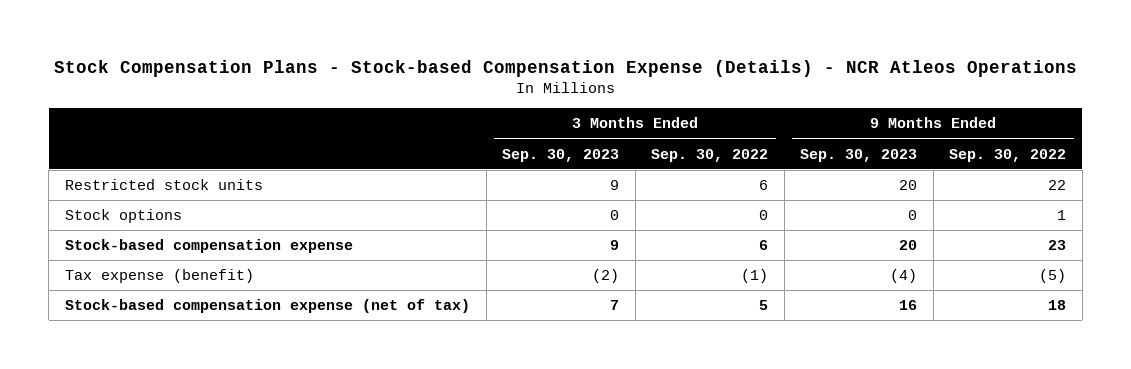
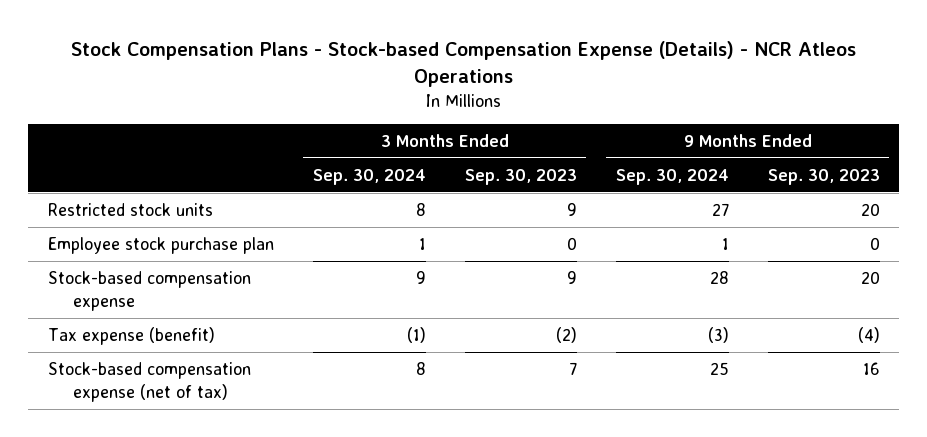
[651,148,769,162] Sep. 30, 2022 -> none
[949,148,1067,162] Sep. 30, 2022 -> none
none -> [312,168,426,185] Sep. 30, 2024
none -> [615,168,729,185] Sep. 30, 2024
[64,209,182,224] Stock options -> [47,236,274,254] Employee stock purchase plan

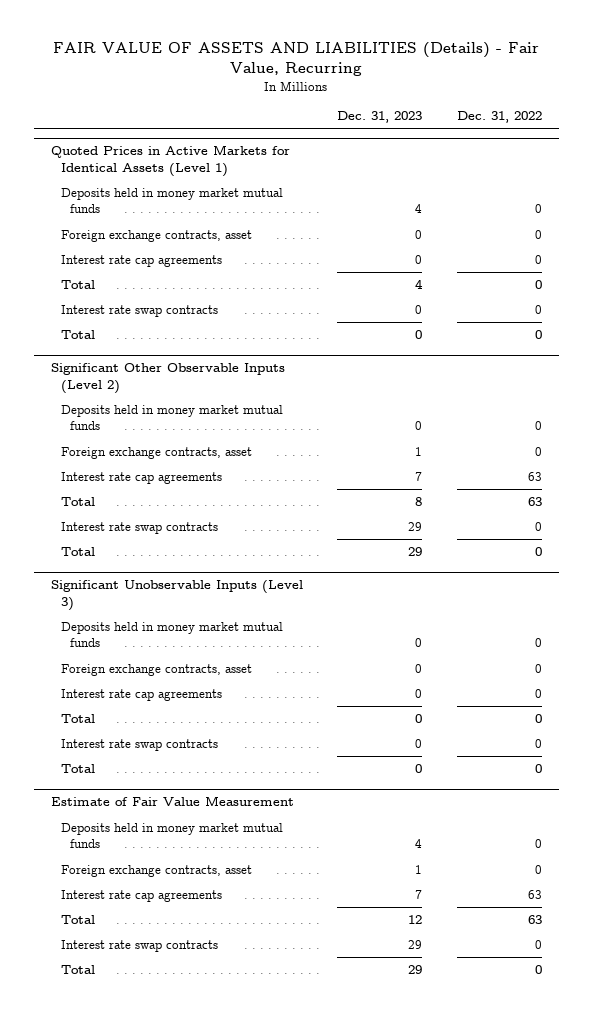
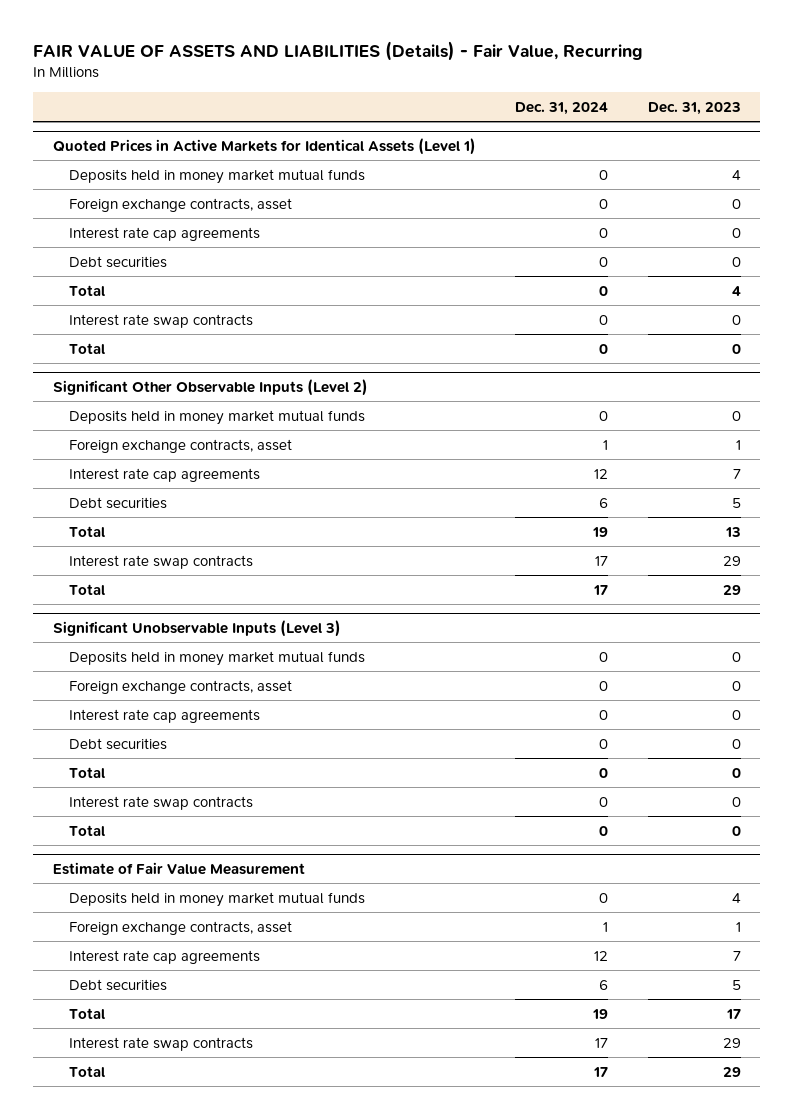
[457,111,543,124] Dec. 31, 2022 -> none
none -> [515,102,609,116] Dec. 31, 2024
none -> [69,255,168,268] Debt securities
none -> [69,496,168,509] Debt securities
[415,497,423,507] 8 -> [724,526,741,537] 13
none -> [69,737,168,750] Debt securities
none -> [69,978,168,991] Debt securities
[408,915,423,925] 12 -> [725,1008,741,1019] 17

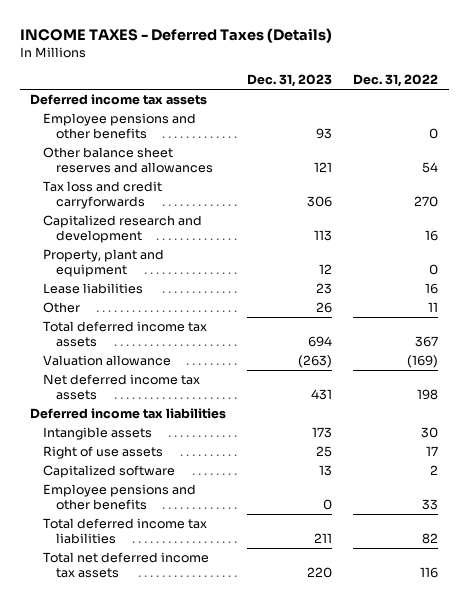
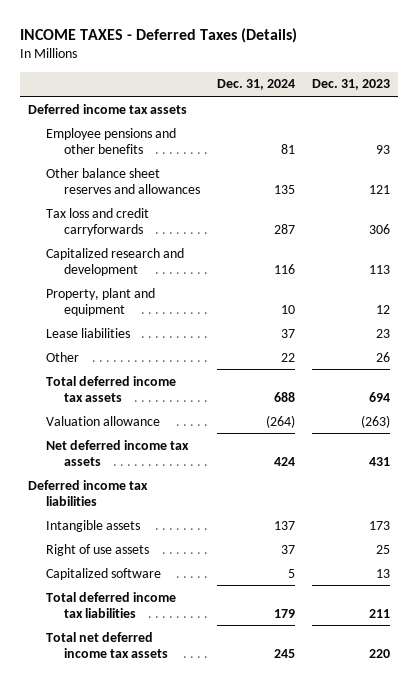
[353,73,439,87] Dec. 31, 2022 -> none
none -> [216,79,295,91] Dec. 31, 2024
[43,484,197,510] Employee pensions and other benefits -> none

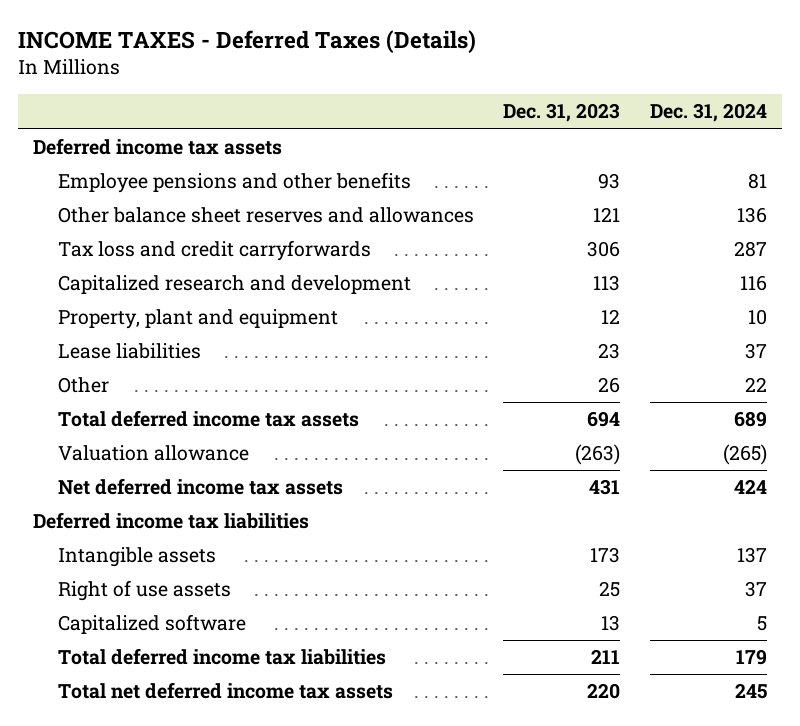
[273,184,295,194] 135 -> [737,207,768,224] 136
[273,391,295,402] 688 -> [734,411,768,428] 689
[265,414,295,428] (264) -> [723,444,768,466] (265)

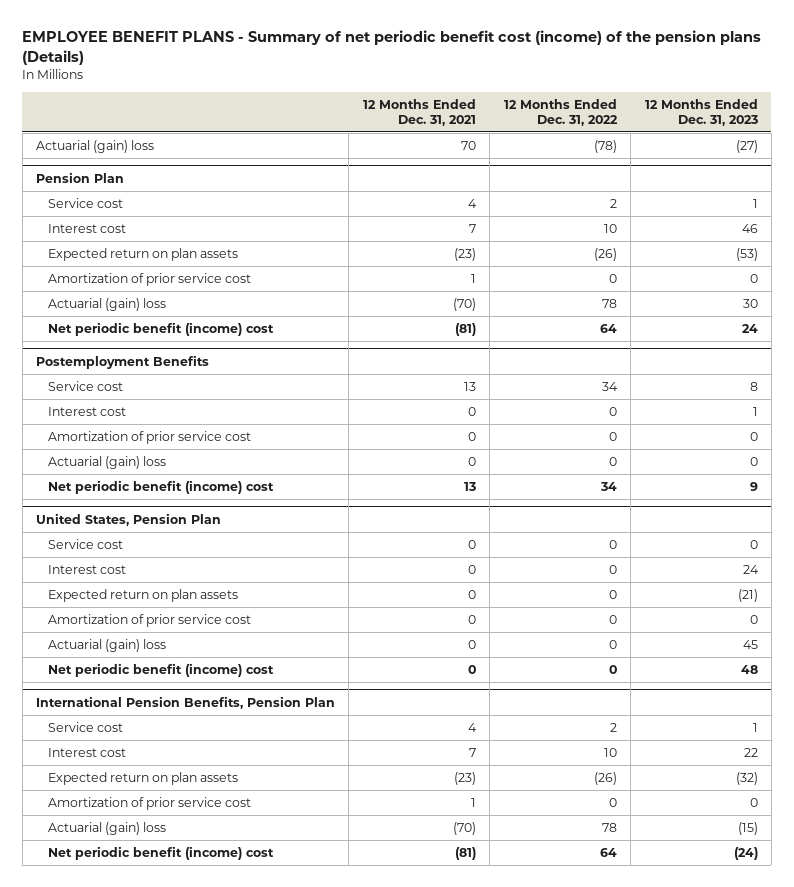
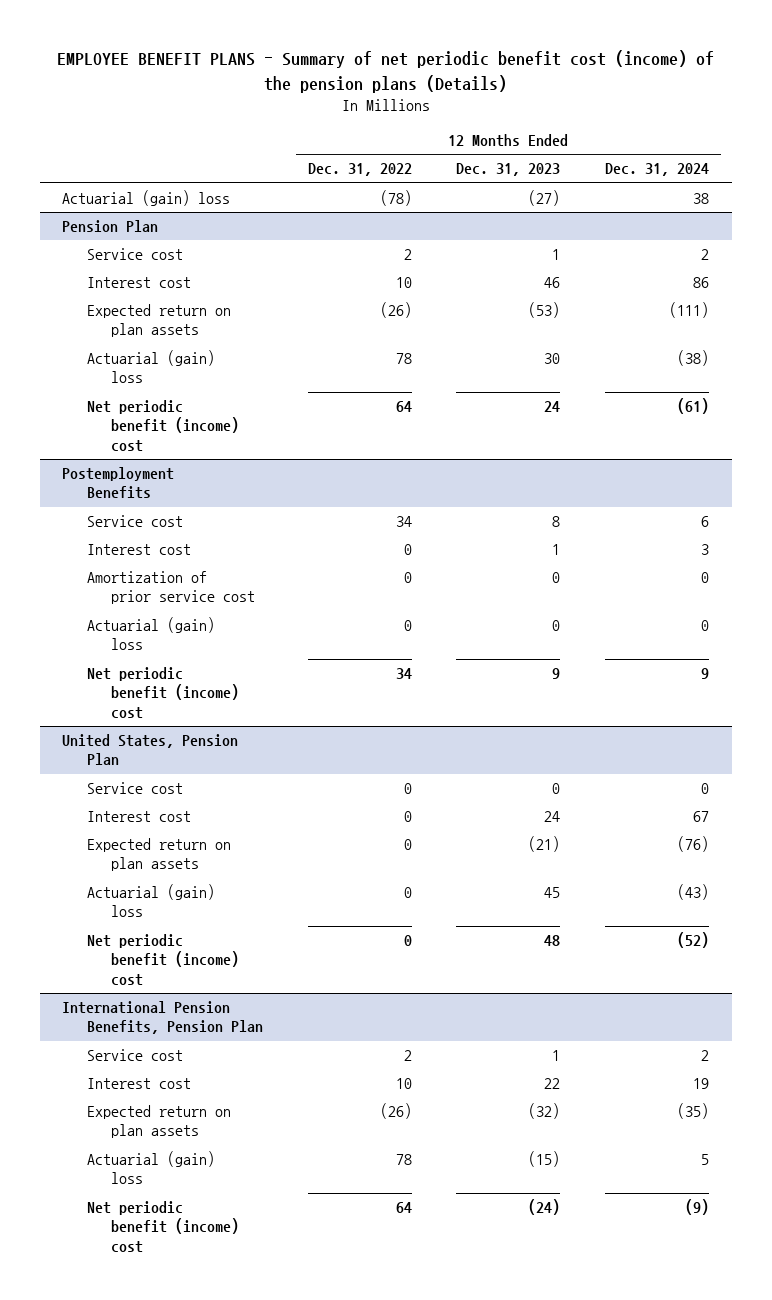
[362,98,476,126] 12 Months Ended Dec. 31, 2021 -> none
none -> [605,163,710,177] Dec. 31, 2024
[47,273,251,287] Amortization of prior service cost -> none
[47,614,251,628] Amortization of prior service cost -> none
[47,797,251,811] Amortization of prior service cost -> none

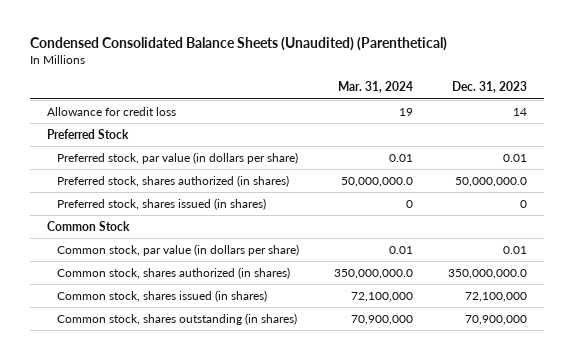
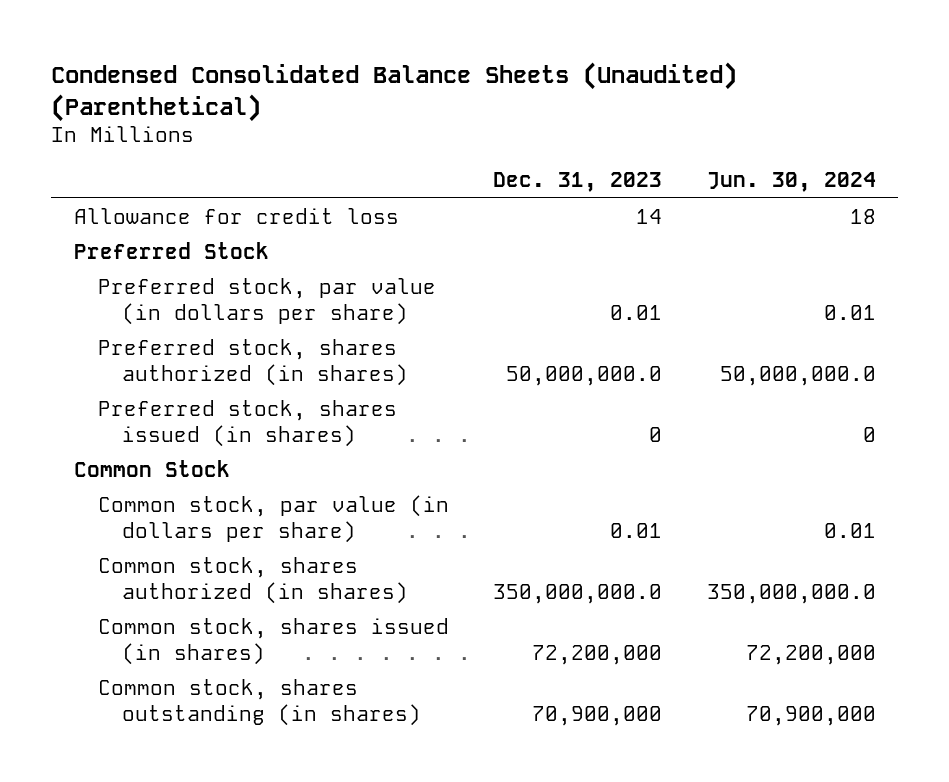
[337,81,413,94] Mar. 31, 2024 -> none
none -> [706,172,876,193] Jun. 30, 2024
[464,291,527,302] 72,100,000 -> [532,644,663,665] 72,200,000

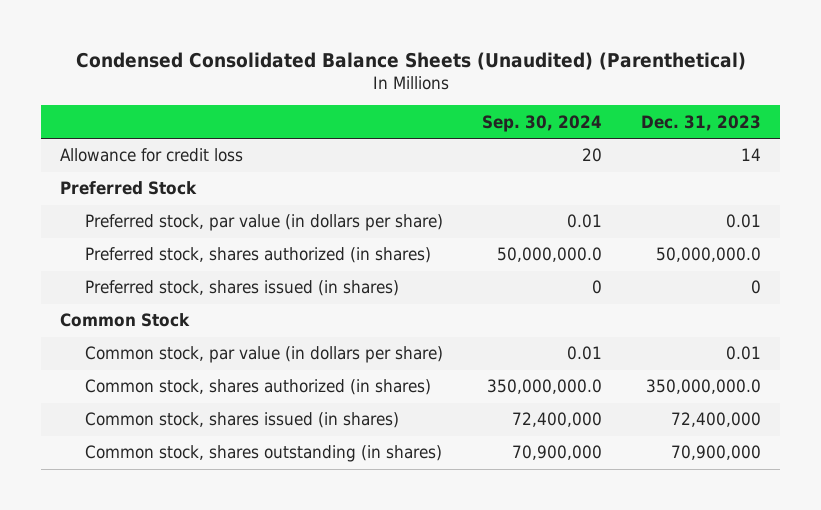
[706,172,876,193] Jun. 30, 2024 -> none
none -> [481,114,602,132] Sep. 30, 2024
[532,644,663,665] 72,200,000 -> [670,412,761,428] 72,400,000

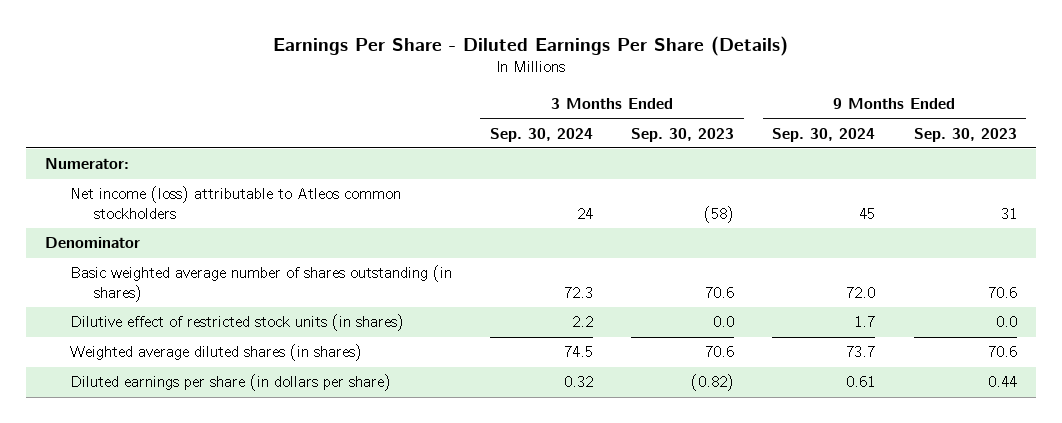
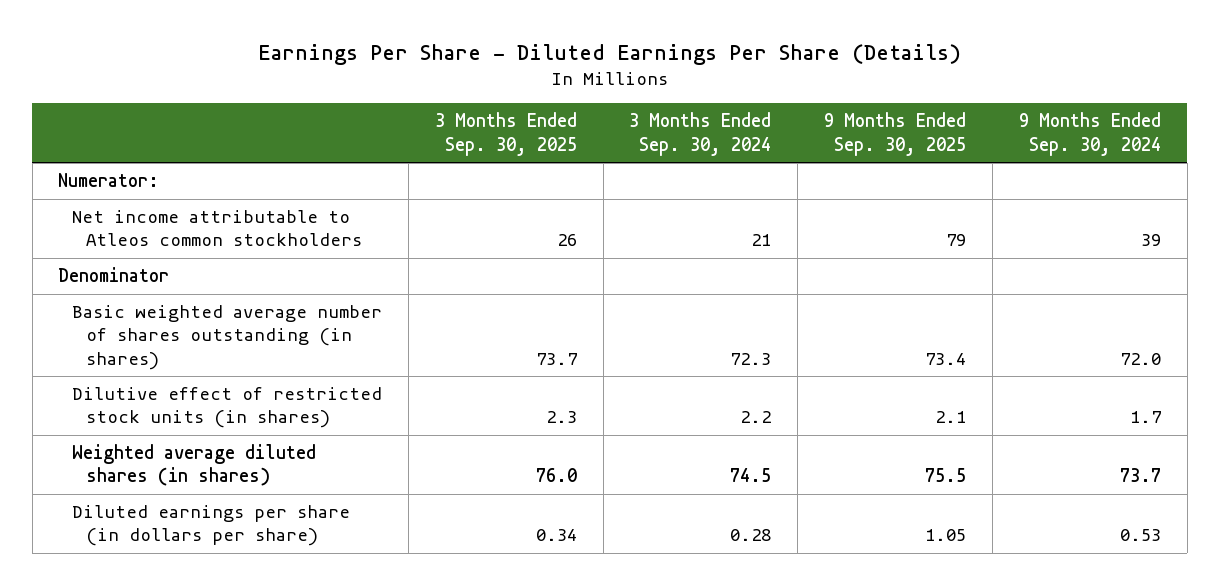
[631,127,735,142] Sep. 30, 2023 -> none
[913,127,1017,142] Sep. 30, 2023 -> none
none -> [434,112,577,156] 3 Months Ended Sep. 30, 2025
none -> [824,112,967,156] 9 Months Ended Sep. 30, 2025
[69,186,401,220] Net income (loss) attributable to Atleos common stockholders -> [72,210,362,247] Net income attributable to Atleos common stockholders
[576,208,593,220] 24 -> [751,234,772,247] 21
[859,208,876,220] 45 -> [1140,234,1161,247] 39
[563,376,593,388] 0.32 -> [730,529,772,542] 0.28
[846,376,876,388] 0.61 -> [1119,529,1161,542] 0.53

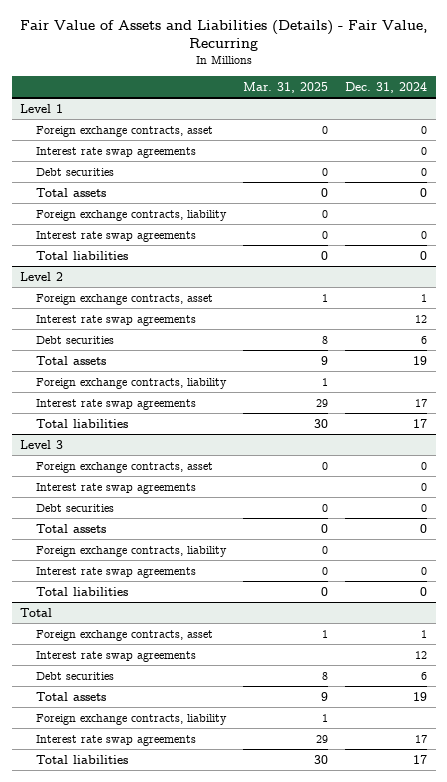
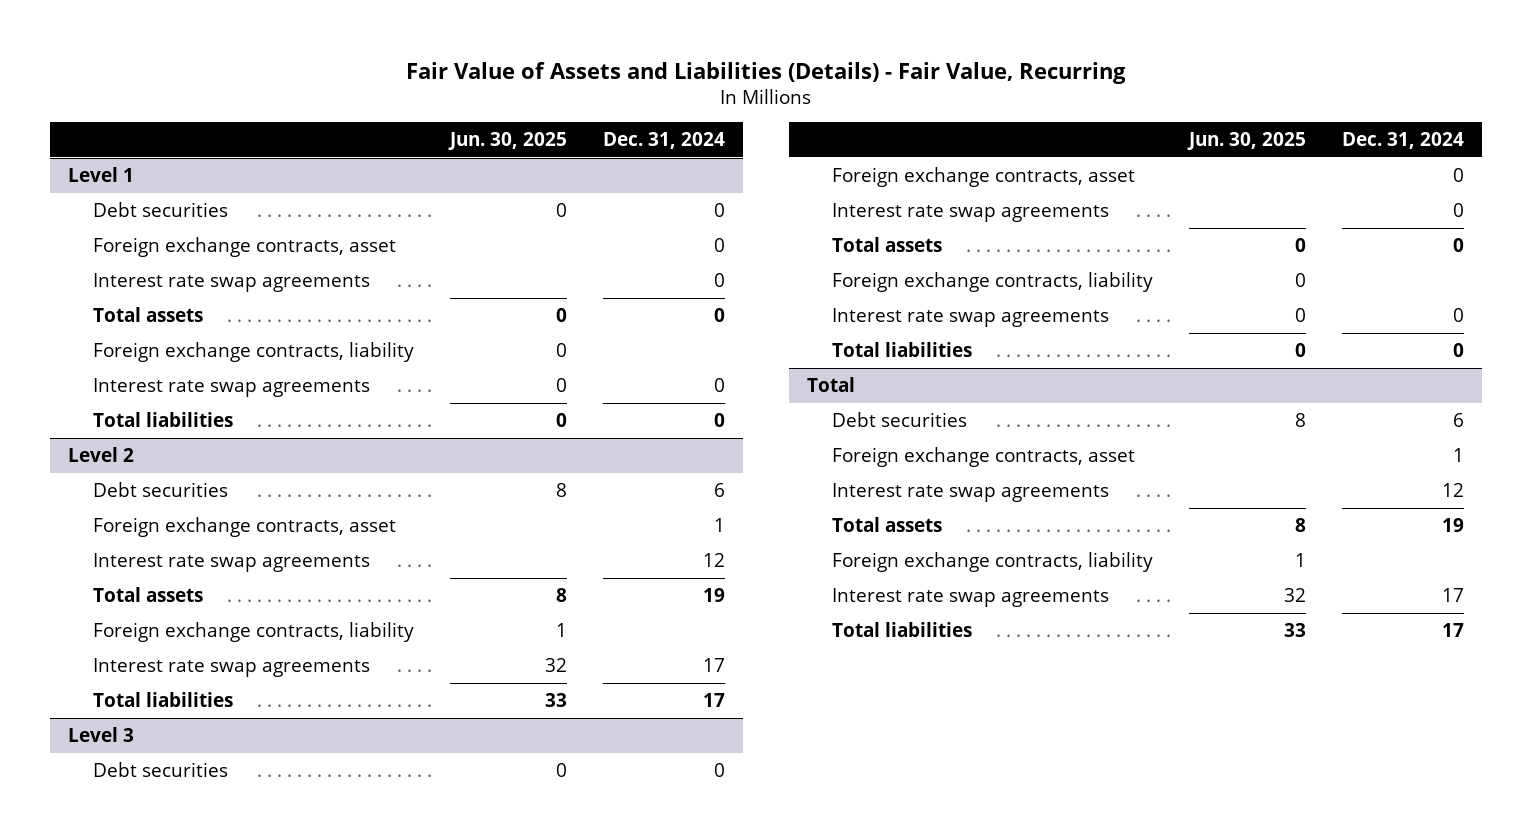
[242,81,328,93] Mar. 31, 2025 -> none
none -> [448,132,568,151] Jun. 30, 2025
[35,167,114,176] Debt securities -> [93,201,229,217] Debt securities
[35,335,114,344] Debt securities -> [93,481,229,497] Debt securities
[35,503,114,512] Debt securities -> [93,761,229,777] Debt securities
[35,671,114,680] Debt securities -> [832,411,968,427] Debt securities

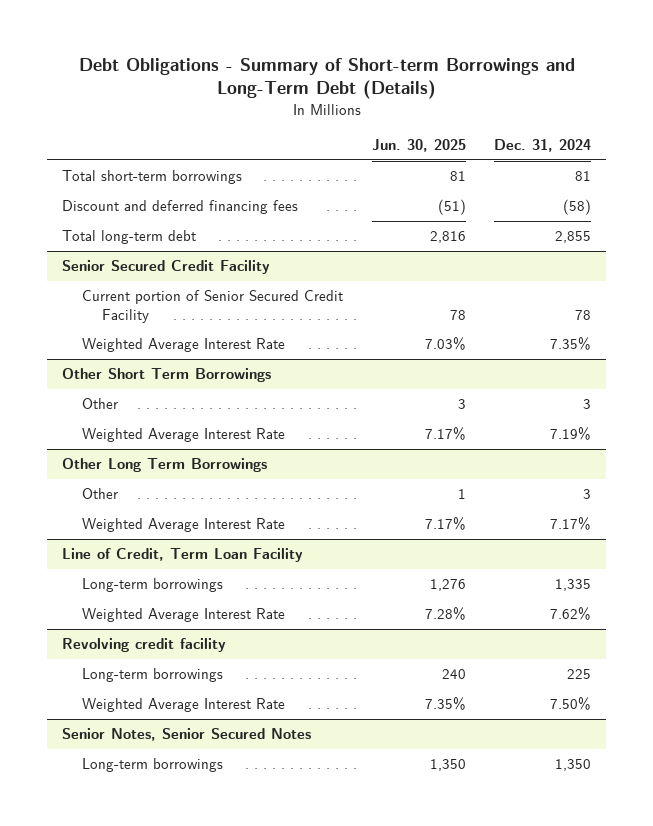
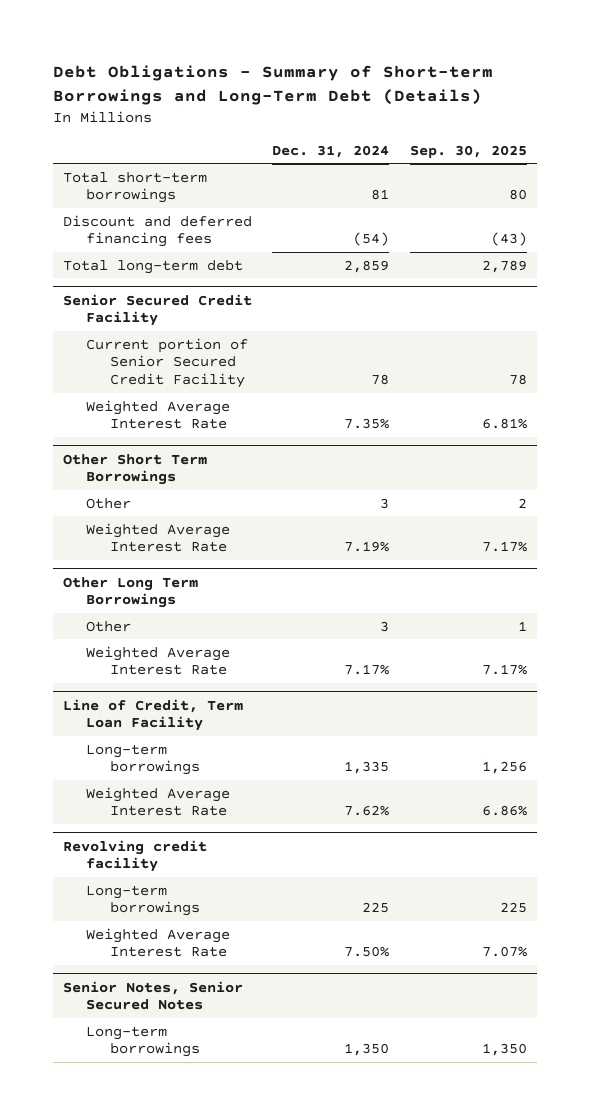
[371,139,466,153] Jun. 30, 2025 -> none
none -> [409,144,527,158] Sep. 30, 2025
[563,199,592,216] (58) -> [353,232,390,247] (54)
[555,231,592,244] 2,855 -> [344,259,390,273] 2,859

